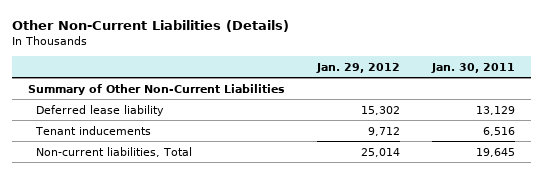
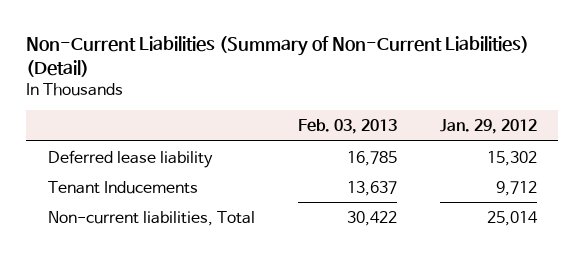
[12,19,290,32] Other Non-Current Liabilities (Details) -> [25,35,529,77] Non-Current Liabilities (Summary of Non-Current Liabilities) (Detail)
[430,62,515,73] Jan. 30, 2011 -> none
none -> [297,118,397,134] Feb. 03, 2013
[28,83,286,95] Summary of Other Non-Current Liabilities -> none
[35,125,152,135] Tenant inducements -> [47,180,198,194] Tenant Inducements

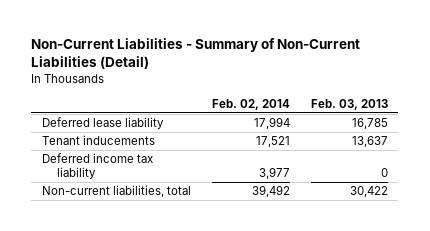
[25,35,529,77] Non-Current Liabilities (Summary of Non-Current Liabilities) (Detail) -> [31,38,361,70] Non-Current Liabilities - Summary of Non-Current Liabilities (Detail)
[439,118,537,134] Jan. 29, 2012 -> none
none -> [211,98,290,110] Feb. 02, 2014
[47,180,198,194] Tenant Inducements -> [41,135,155,146] Tenant inducements
none -> [41,153,153,180] Deferred income tax liability
[47,210,255,226] Non-current liabilities, Total -> [41,185,191,198] Non-current liabilities, total

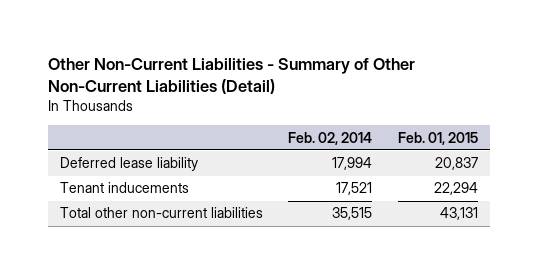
[31,38,361,70] Non-Current Liabilities - Summary of Non-Current Liabilities (Detail) -> [47,57,415,94] Other Non-Current Liabilities - Summary of Other Non-Current Liabilities (Detail)
[310,98,388,110] Feb. 03, 2013 -> none
none -> [397,131,478,145] Feb. 01, 2015
[41,153,153,180] Deferred income tax liability -> none
[41,185,191,198] Non-current liabilities, total -> [60,207,264,219] Total other non-current liabilities
[251,185,290,198] 39,492 -> [332,207,373,221] 35,515

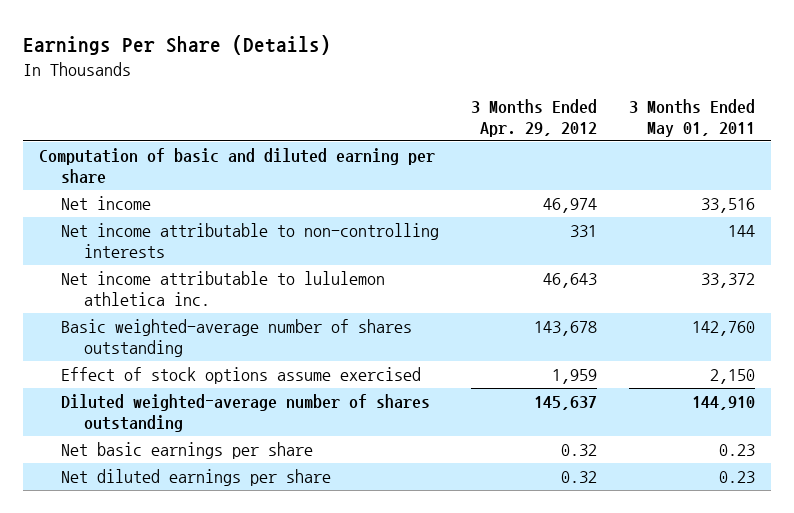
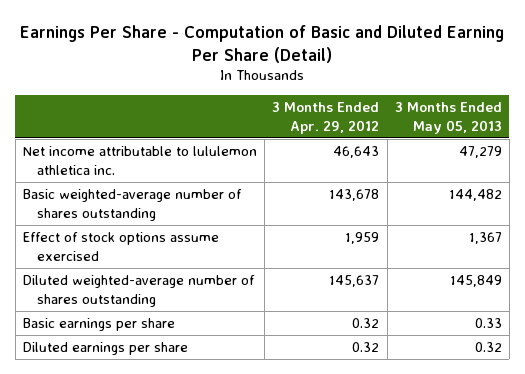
[23,34,332,55] Earnings Per Share (Details) -> [20,25,505,63] Earnings Per Share - Computation of Basic and Diluted Earning Per Share (Detail)
[628,98,755,137] 3 Months Ended May 01, 2011 -> none
none -> [394,101,502,134] 3 Months Ended May 05, 2013
[39,148,436,184] Computation of basic and diluted earning per share -> none
[61,196,152,211] Net income -> none
[61,223,440,259] Net income attributable to non-controlling interests -> none
[61,442,314,460] Net basic earnings per share -> [23,318,176,332] Basic earnings per share
[61,469,332,487] Net diluted earnings per share -> [23,342,189,356] Diluted earnings per share

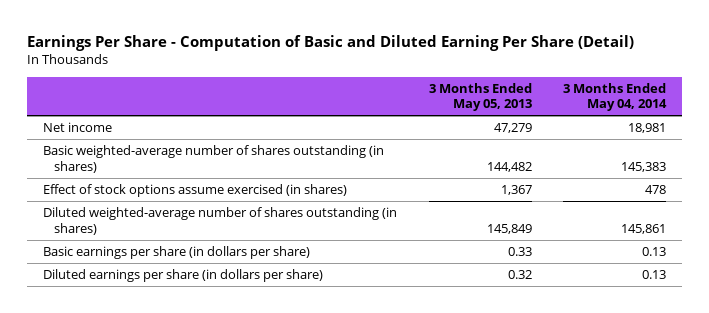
[272,101,380,134] 3 Months Ended Apr. 29, 2012 -> none
none -> [563,82,668,112] 3 Months Ended May 04, 2014
[23,146,258,175] Net income attributable to lululemon athletica inc. -> [42,122,112,133] Net income
[23,189,243,221] Basic weighted-average number of shares outstanding -> [42,145,384,173] Basic weighted-average number of shares outstanding (in shares)
[23,232,220,261] Effect of stock options assume exercised -> [42,184,347,198] Effect of stock options assume exercised (in shares)
[23,275,256,307] Diluted weighted-average number of shares outstanding -> [42,207,397,235] Diluted weighted-average number of shares outstanding (in shares)
[23,318,176,332] Basic earnings per share -> [42,246,310,260] Basic earnings per share (in dollars per share)
[23,342,189,356] Diluted earnings per share -> [42,269,323,283] Diluted earnings per share (in dollars per share)

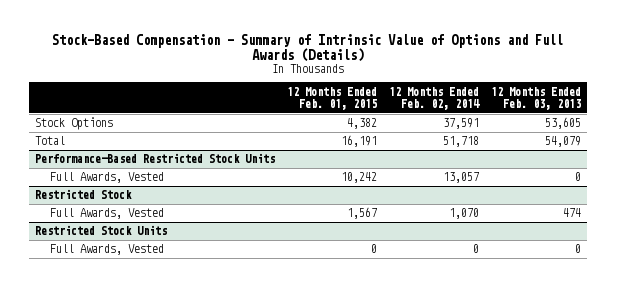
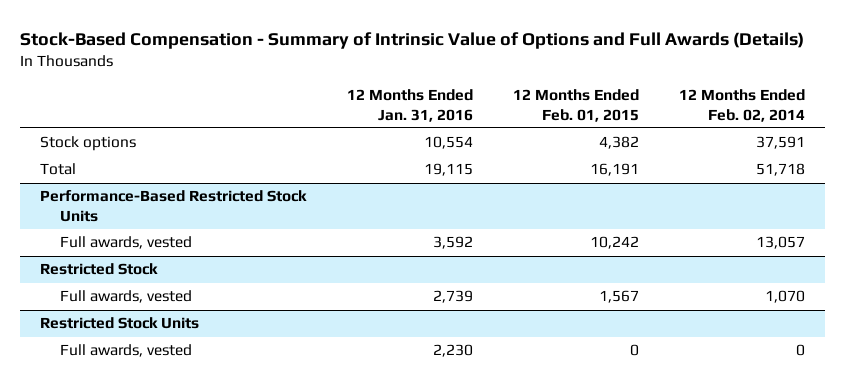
[491,86,582,111] 12 Months Ended Feb. 03, 2013 -> none
none -> [346,89,473,122] 12 Months Ended Jan. 31, 2016
[35,117,114,131] Stock Options -> [40,136,137,152] Stock options
[49,172,164,184] Full Awards, Vested -> [59,236,192,250] Full awards, vested
[49,208,164,220] Full Awards, Vested -> [59,290,192,304] Full awards, vested
[49,244,164,256] Full Awards, Vested -> [59,344,192,358] Full awards, vested

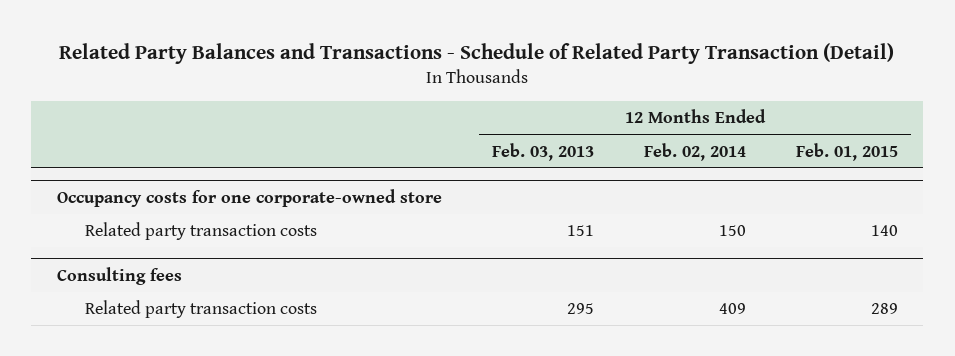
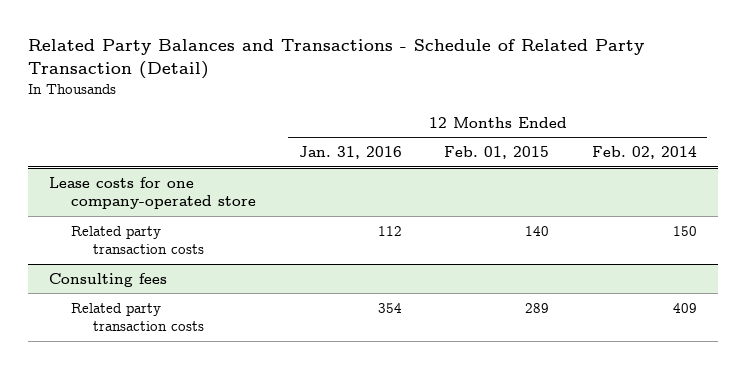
[491,142,594,161] 12 Months Ended Feb. 03, 2013 -> none
none -> [298,146,402,160] Jan. 31, 2016
[56,188,442,207] Occupancy costs for one corporate-owned store -> [49,176,257,210] Lease costs for one company-operated store

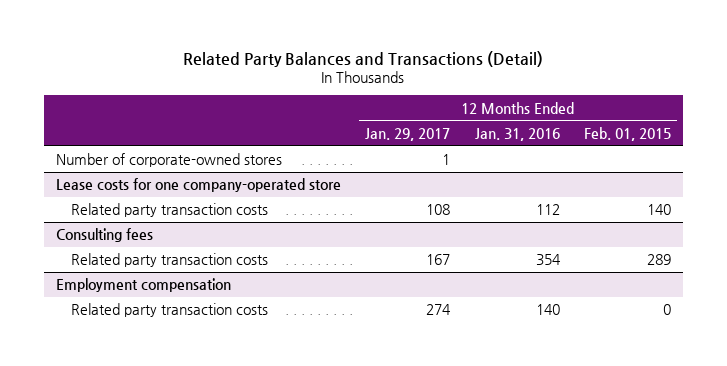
[27,38,644,79] Related Party Balances and Transactions - Schedule of Related Party Transaction (Detail) -> [183,51,544,68] Related Party Balances and Transactions (Detail)
[591,146,697,160] Feb. 02, 2014 -> none
none -> [365,127,451,141] Jan. 29, 2017
none -> [55,153,282,168] Number of corporate-owned stores
none -> [55,278,231,293] Employment compensation
none -> [70,303,268,318] Related party transaction costs

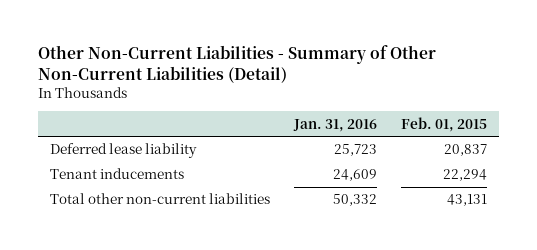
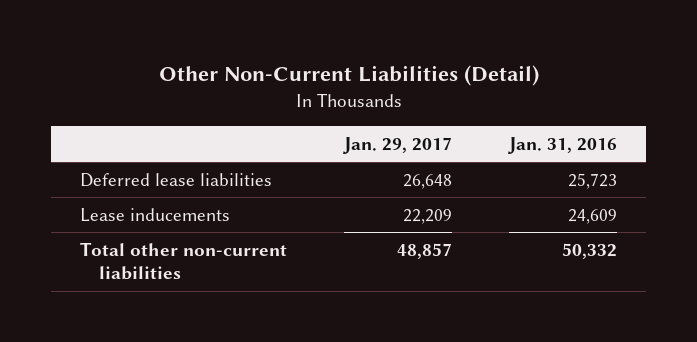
[37,44,436,83] Other Non-Current Liabilities - Summary of Other Non-Current Liabilities (Detail) -> [158,65,539,87] Other Non-Current Liabilities (Detail)
[401,116,488,132] Feb. 01, 2015 -> none
none -> [343,137,453,155] Jan. 29, 2017
[49,143,197,159] Deferred lease liability -> [79,172,272,187] Deferred lease liabilities
[49,168,184,180] Tenant inducements -> [79,207,230,222] Lease inducements

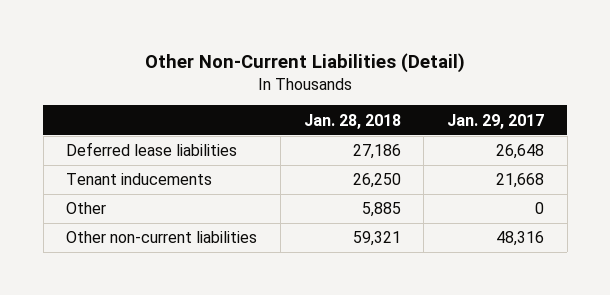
[508,137,618,155] Jan. 31, 2016 -> none
none -> [303,113,401,129] Jan. 28, 2018
[79,207,230,222] Lease inducements -> [66,173,213,186] Tenant inducements
[403,208,453,224] 22,209 -> [495,173,544,189] 21,668
none -> [66,202,107,215] Other
[79,241,287,281] Total other non-current liabilities -> [66,231,258,244] Other non-current liabilities
[397,242,453,259] 48,857 -> [495,231,544,247] 48,316

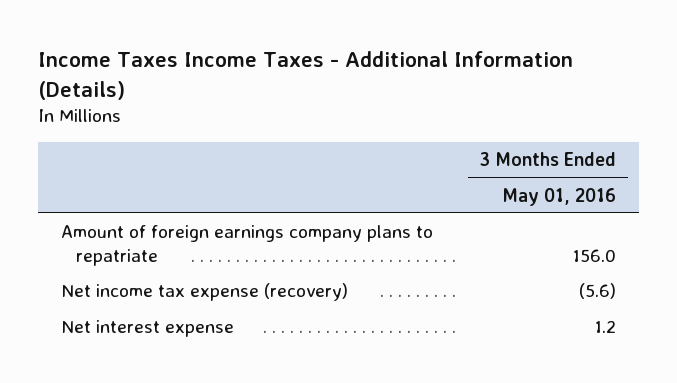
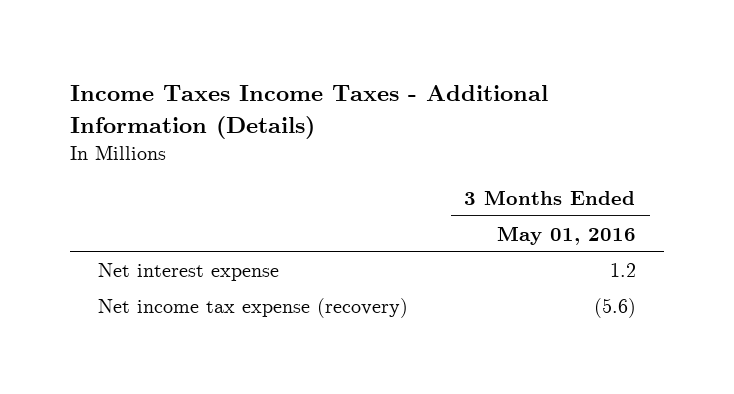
[60,225,433,266] Amount of foreign earnings company plans to repatriate -> none
[60,283,348,302] Net income tax expense (recovery) -> [98,297,409,318] Net income tax expense (recovery)

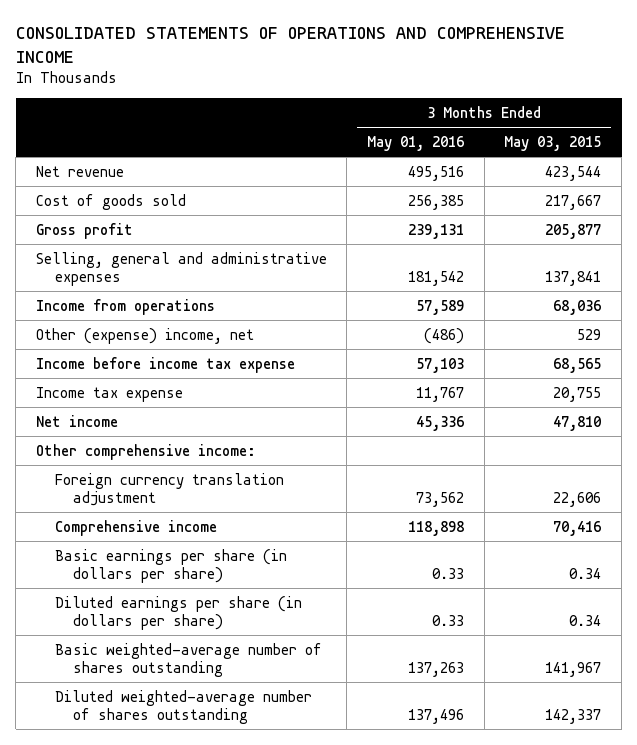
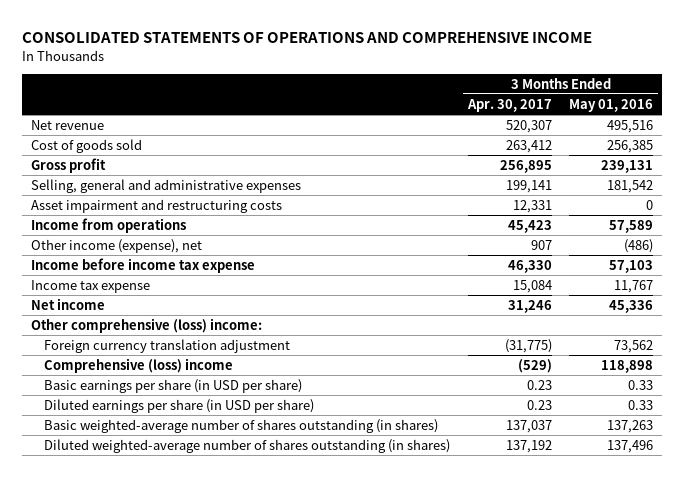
[504,136,602,152] May 03, 2015 -> none
none -> [466,98,552,112] Apr. 30, 2017
none -> [31,198,283,213] Asset impairment and restructuring costs
[35,327,254,344] Other (expense) income, net -> [31,238,203,253] Other income (expense), net
[35,443,256,460] Other comprehensive income: -> [31,317,263,333] Other comprehensive (loss) income:
[54,519,217,536] Comprehensive income -> [44,357,234,373] Comprehensive (loss) income
[54,548,287,584] Basic earnings per share (in dollars per share) -> [44,378,303,393] Basic earnings per share (in USD per share)
[54,595,302,631] Diluted earnings per share (in dollars per share) -> [44,398,315,413] Diluted earnings per share (in USD per share)
[54,642,322,678] Basic weighted-average number of shares outstanding -> [44,418,439,433] Basic weighted-average number of shares outstanding (in shares)
[54,689,312,725] Diluted weighted-average number of shares outstanding -> [44,438,451,453] Diluted weighted-average number of shares outstanding (in shares)

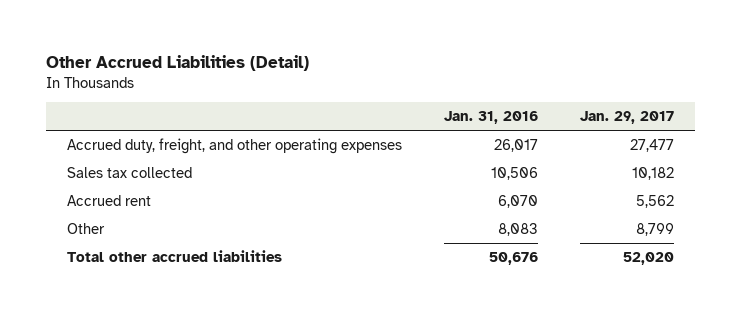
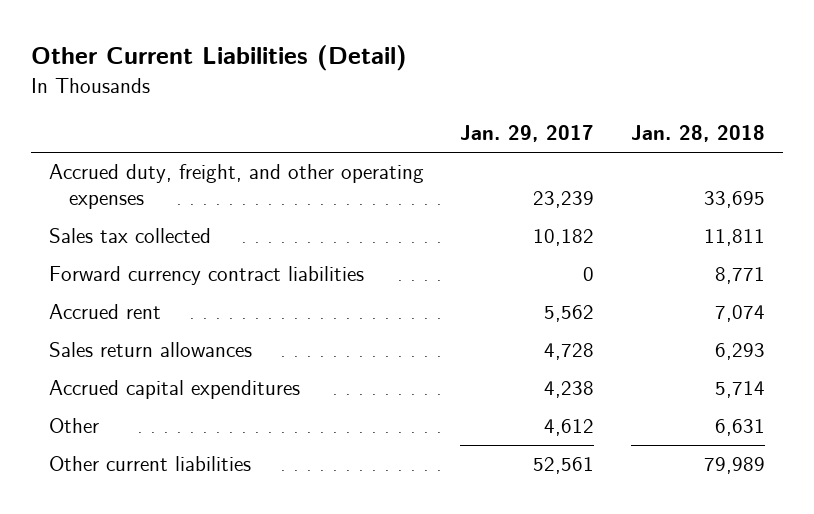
[45,55,309,72] Other Accrued Liabilities (Detail) -> [31,45,408,72] Other Current Liabilities (Detail)
[443,111,538,125] Jan. 31, 2016 -> none
none -> [630,125,765,143] Jan. 28, 2018
[630,138,675,152] 27,477 -> [533,191,595,209] 23,239
none -> [49,266,365,286] Forward currency contract liabilities
none -> [49,342,253,358] Sales return allowances
none -> [49,380,301,400] Accrued capital expenditures
[636,222,675,236] 8,799 -> [544,419,595,437] 4,612
[66,249,282,262] Total other accrued liabilities -> [49,456,252,472] Other current liabilities
[623,251,675,265] 52,020 -> [533,457,595,475] 52,561

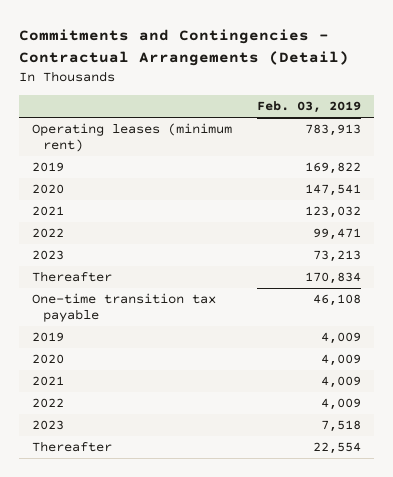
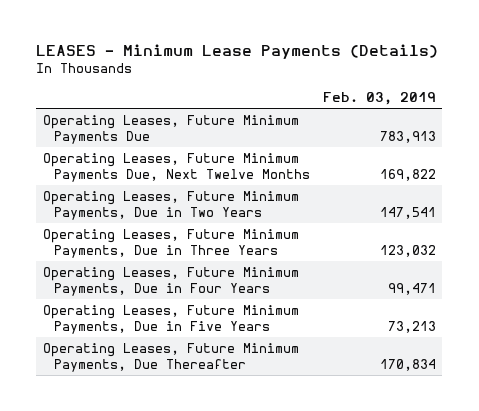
[18,29,349,67] Commitments and Contingencies - Contractual Arrangements (Detail) -> [36,44,439,60] LEASES - Minimum Lease Payments (Details)
[31,293,216,323] One-time transition tax payable -> none
[31,332,64,343] 2019 -> none
[31,354,64,365] 2020 -> none
[31,376,64,387] 2021 -> none
[31,398,64,409] 2022 -> none
[31,420,64,431] 2023 -> none
[31,441,112,453] Thereafter -> none
[31,123,232,153] Operating leases (minimum rent) -> [42,114,299,144] Operating Leases, Future Minimum Payments Due
[31,162,64,173] 2019 -> [42,152,311,182] Operating Leases, Future Minimum Payments Due, Next Twelve Months
[31,184,64,195] 2020 -> [42,190,299,220] Operating Leases, Future Minimum Payments, Due in Two Years
[31,206,64,217] 2021 -> [42,228,299,258] Operating Leases, Future Minimum Payments, Due in Three Years
[31,228,64,239] 2022 -> [42,266,299,296] Operating Leases, Future Minimum Payments, Due in Four Years
[31,250,64,261] 2023 -> [42,304,299,334] Operating Leases, Future Minimum Payments, Due in Five Years
[31,271,112,283] Thereafter -> [42,342,299,372] Operating Leases, Future Minimum Payments, Due Thereafter

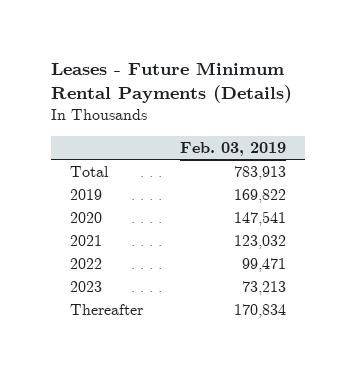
[36,44,439,60] LEASES - Minimum Lease Payments (Details) -> [51,62,293,104] Leases - Future Minimum Rental Payments (Details)
[42,114,299,144] Operating Leases, Future Minimum Payments Due -> [69,166,109,178] Total
[42,152,311,182] Operating Leases, Future Minimum Payments Due, Next Twelve Months -> [69,189,102,201] 2019
[42,190,299,220] Operating Leases, Future Minimum Payments, Due in Two Years -> [69,212,102,224] 2020
[42,228,299,258] Operating Leases, Future Minimum Payments, Due in Three Years -> [69,235,102,247] 2021
[42,266,299,296] Operating Leases, Future Minimum Payments, Due in Four Years -> [69,258,102,270] 2022
[42,304,299,334] Operating Leases, Future Minimum Payments, Due in Five Years -> [69,281,102,293] 2023
[42,342,299,372] Operating Leases, Future Minimum Payments, Due Thereafter -> [69,304,143,316] Thereafter

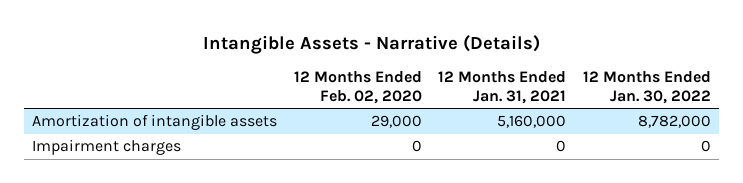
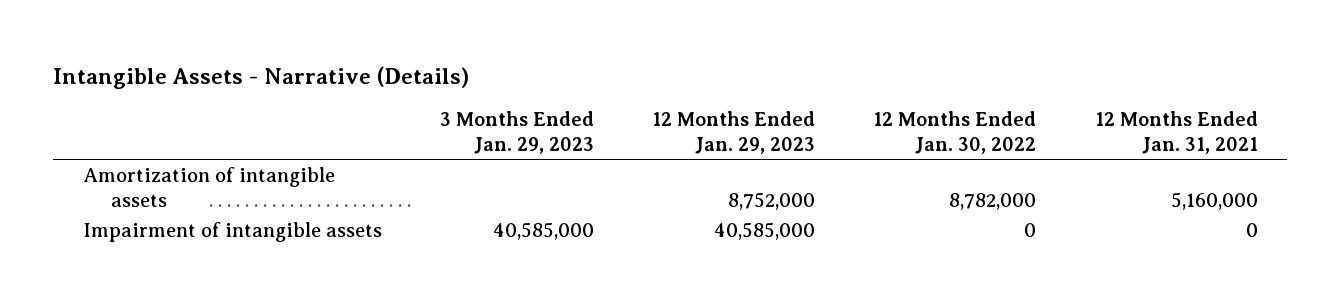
[293,71,422,105] 12 Months Ended Feb. 02, 2020 -> none
none -> [439,111,594,154] 3 Months Ended Jan. 29, 2023
none -> [652,111,816,154] 12 Months Ended Jan. 29, 2023
[32,139,182,156] Impairment charges -> [82,222,382,243] Impairment of intangible assets

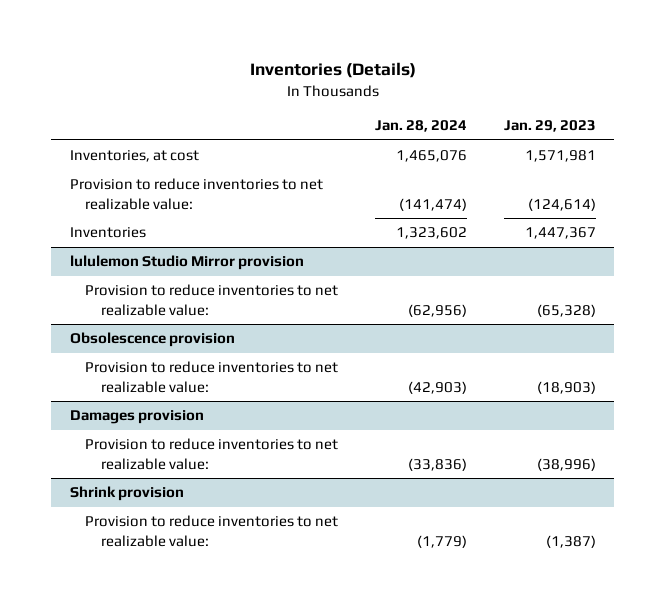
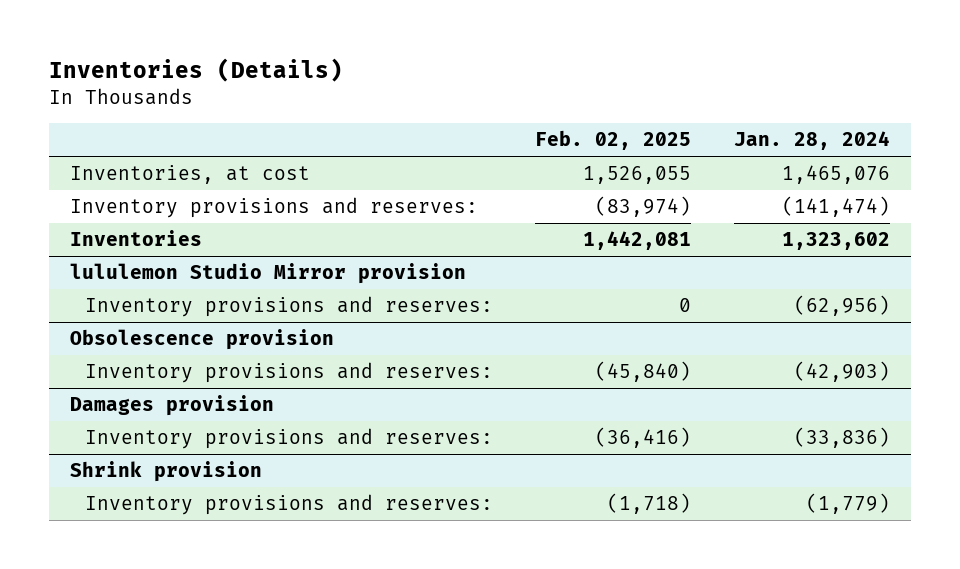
[503,120,596,133] Jan. 29, 2023 -> none
none -> [535,130,692,151] Feb. 02, 2025
[69,178,323,210] Provision to reduce inventories to net realizable value: -> [69,197,478,219] Inventory provisions and reserves:
[85,284,339,316] Provision to reduce inventories to net realizable value: -> [84,296,493,318] Inventory provisions and reserves:
[85,361,339,393] Provision to reduce inventories to net realizable value: -> [84,362,493,384] Inventory provisions and reserves:
[85,438,339,470] Provision to reduce inventories to net realizable value: -> [84,428,493,450] Inventory provisions and reserves:
[85,515,339,547] Provision to reduce inventories to net realizable value: -> [84,494,493,516] Inventory provisions and reserves:

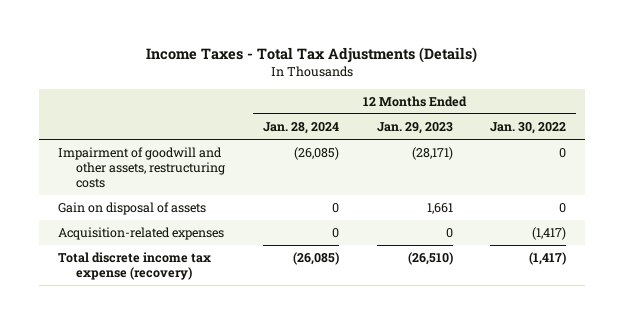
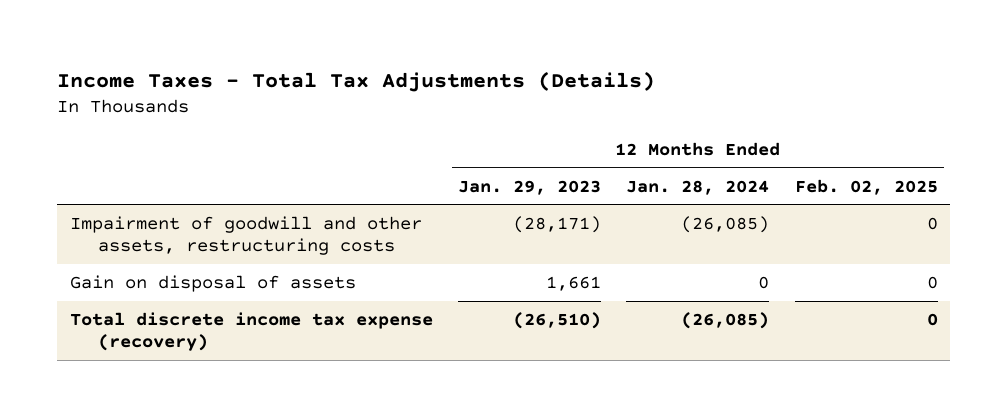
[490,122,567,135] Jan. 30, 2022 -> none
none -> [794,178,938,195] Feb. 02, 2025
[57,227,224,241] Acquisition-related expenses -> none

